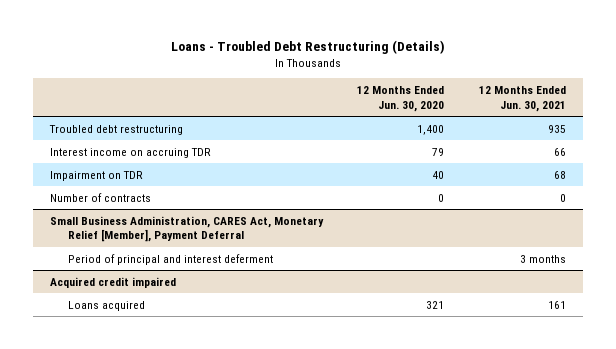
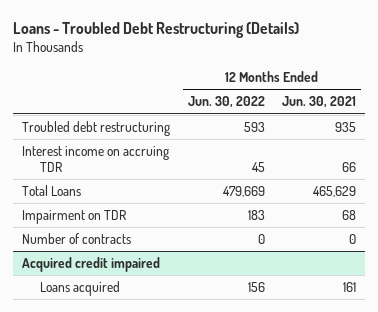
[357,85,445,112] 12 Months Ended Jun. 30, 2020 -> none
none -> [187,96,265,109] Jun. 30, 2022
none -> [21,184,81,196] Total Loans
[50,215,325,243] Small Business Administration, CARES Act, Monetary Relief [Member], Payment Deferral -> none
[68,253,274,265] Period of principal and interest deferment -> none

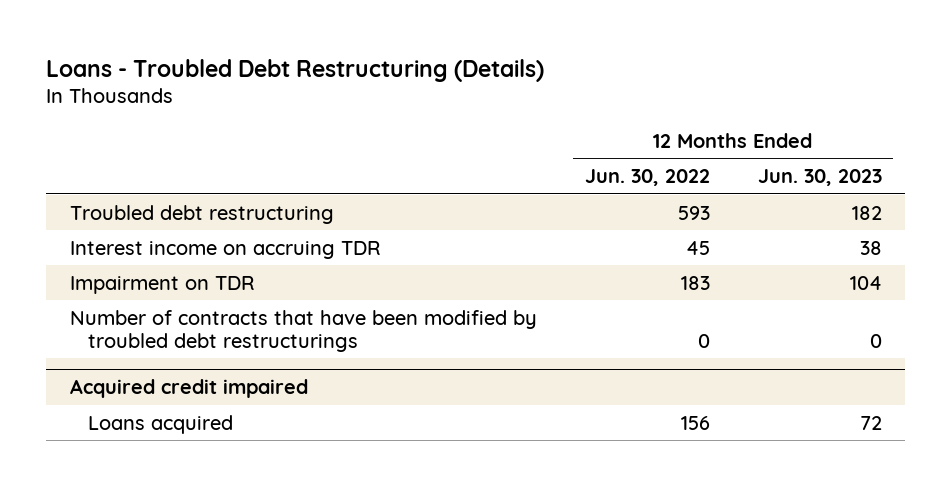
[282,96,357,109] Jun. 30, 2021 -> none
none -> [757,169,882,187] Jun. 30, 2023
[21,184,81,196] Total Loans -> none
[21,232,131,244] Number of contracts -> [69,309,537,352] Number of contracts that have been modified by troubled debt restructurings

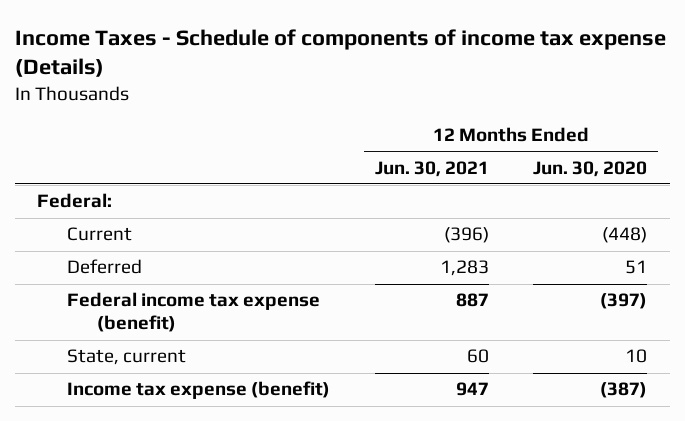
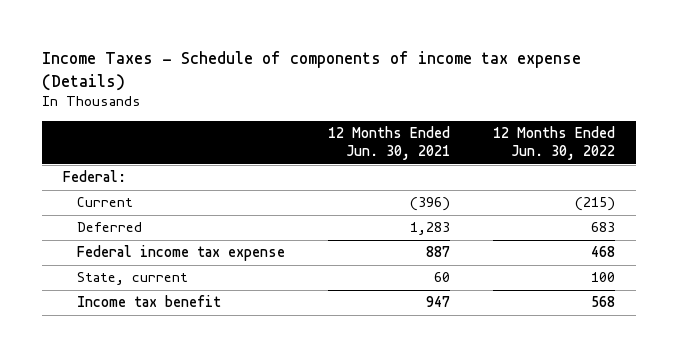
[533,160,648,177] Jun. 30, 2020 -> none
none -> [492,126,615,161] 12 Months Ended Jun. 30, 2022
[67,292,321,333] Federal income tax expense (benefit) -> [76,245,285,262] Federal income tax expense
[67,381,331,400] Income tax expense (benefit) -> [76,295,221,308] Income tax benefit

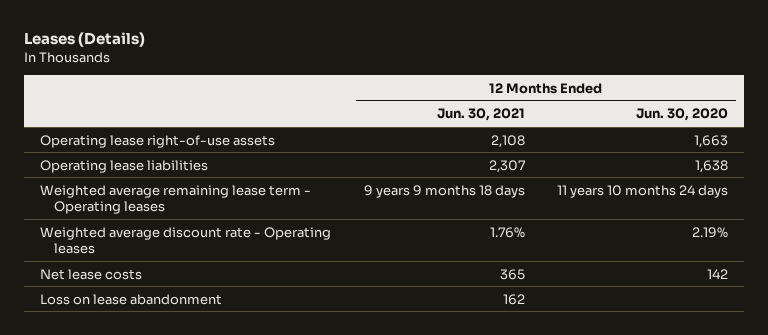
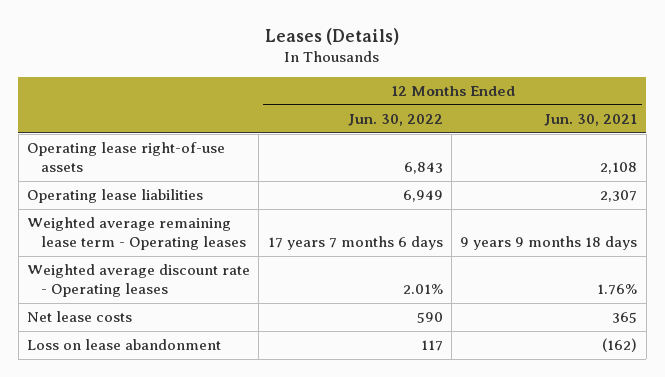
[636,108,729,122] Jun. 30, 2020 -> none
none -> [347,113,443,126] Jun. 30, 2022
[502,293,525,305] 162 -> [602,338,638,353] (162)

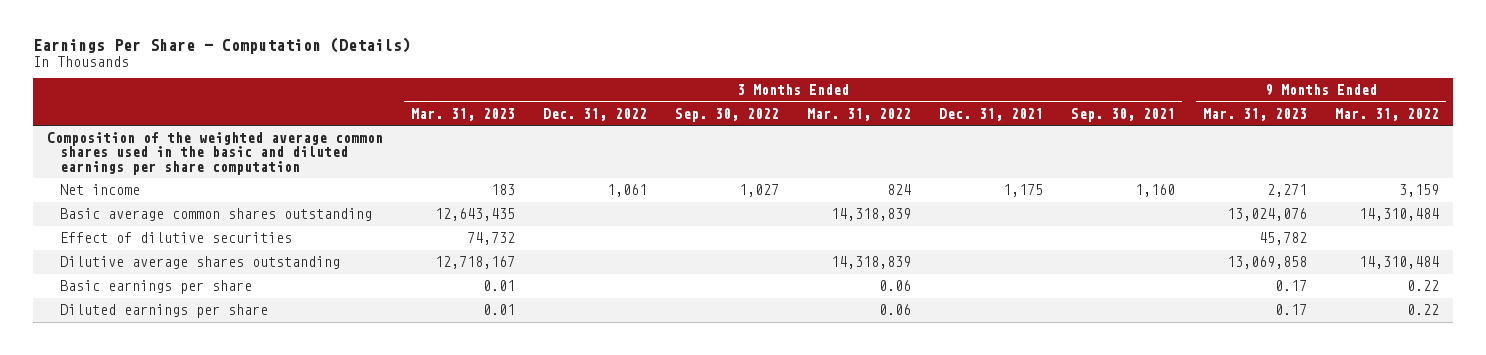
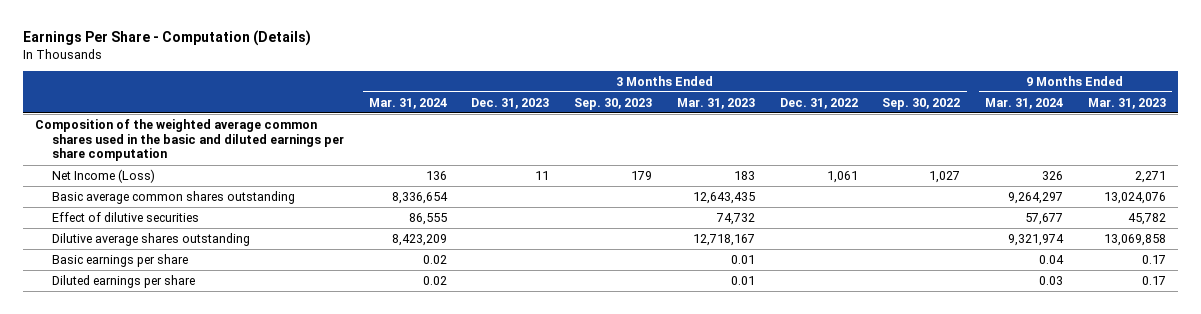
[806,107,911,121] Mar. 31, 2022 -> none
[938,107,1043,121] Dec. 31, 2021 -> none
[1070,107,1175,122] Sep. 30, 2021 -> none
[1334,107,1439,121] Mar. 31, 2022 -> none
none -> [368,97,447,109] Mar. 31, 2024
none -> [471,97,550,109] Dec. 31, 2023
none -> [574,97,653,110] Sep. 30, 2023
none -> [985,97,1064,109] Mar. 31, 2024
[59,184,140,196] Net income -> [52,168,156,183] Net Income (Loss)

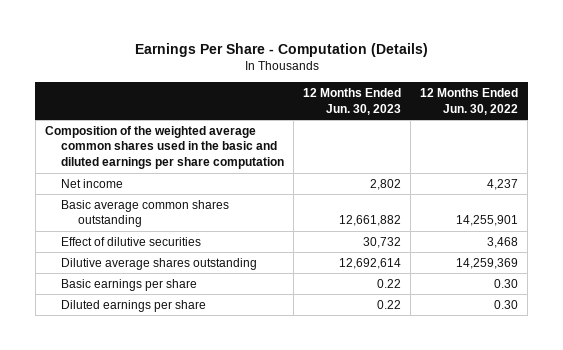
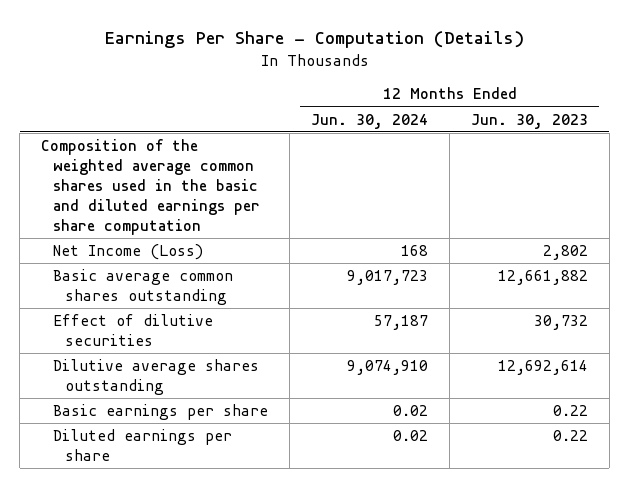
[420,88,519,115] 12 Months Ended Jun. 30, 2022 -> none
none -> [311,113,429,129] Jun. 30, 2024
[61,178,124,188] Net income -> [53,244,204,261] Net Income (Loss)

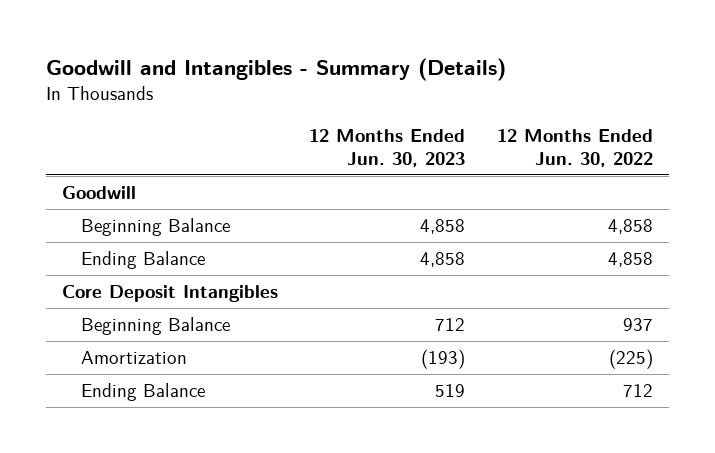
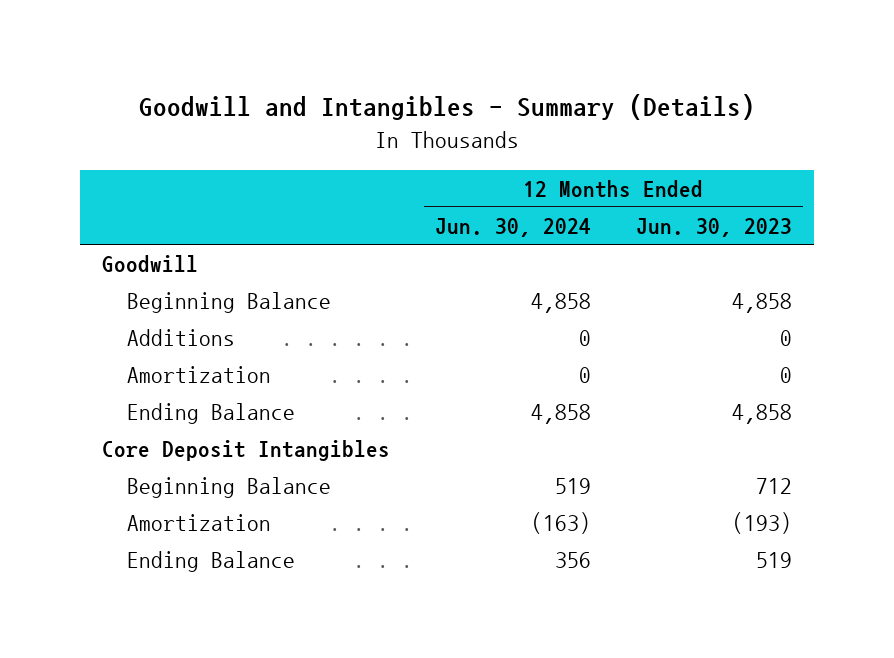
[497,128,654,167] 12 Months Ended Jun. 30, 2022 -> none
none -> [434,218,591,238] Jun. 30, 2024
none -> [126,329,235,347] Additions
none -> [126,366,271,384] Amortization

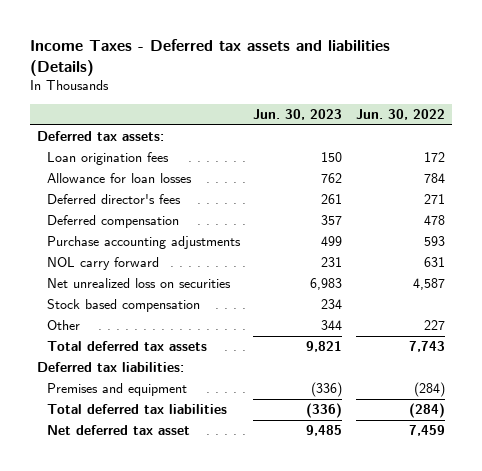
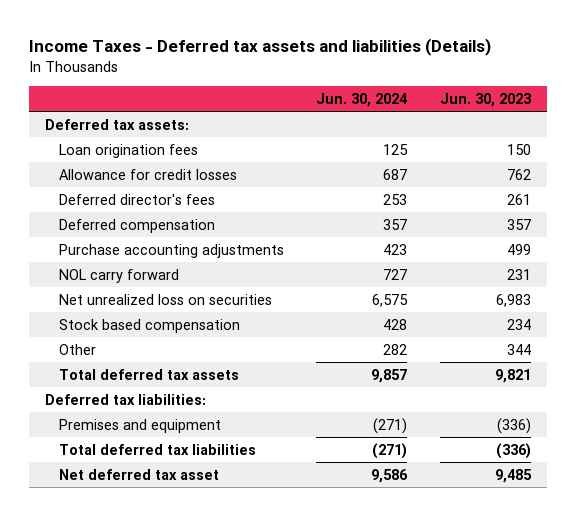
[356,108,446,120] Jun. 30, 2022 -> none
none -> [316,93,408,108] Jun. 30, 2024
[46,173,192,184] Allowance for loan losses -> [58,168,237,180] Allowance for credit losses

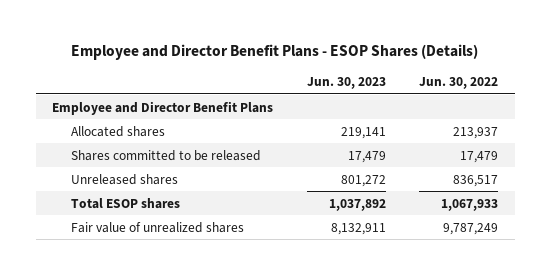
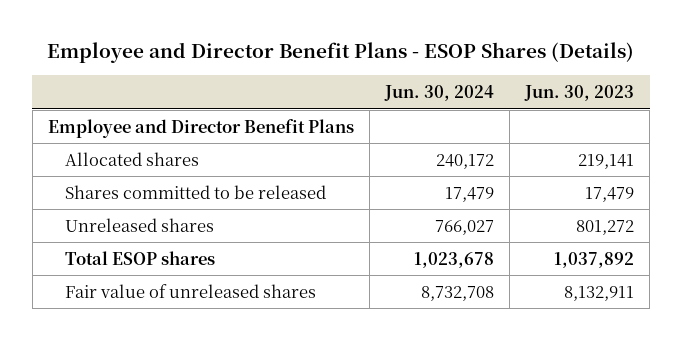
[419,77,499,90] Jun. 30, 2022 -> none
none -> [384,84,495,101] Jun. 30, 2024
[71,221,245,233] Fair value of unrealized shares -> [65,283,317,298] Fair value of unreleased shares

